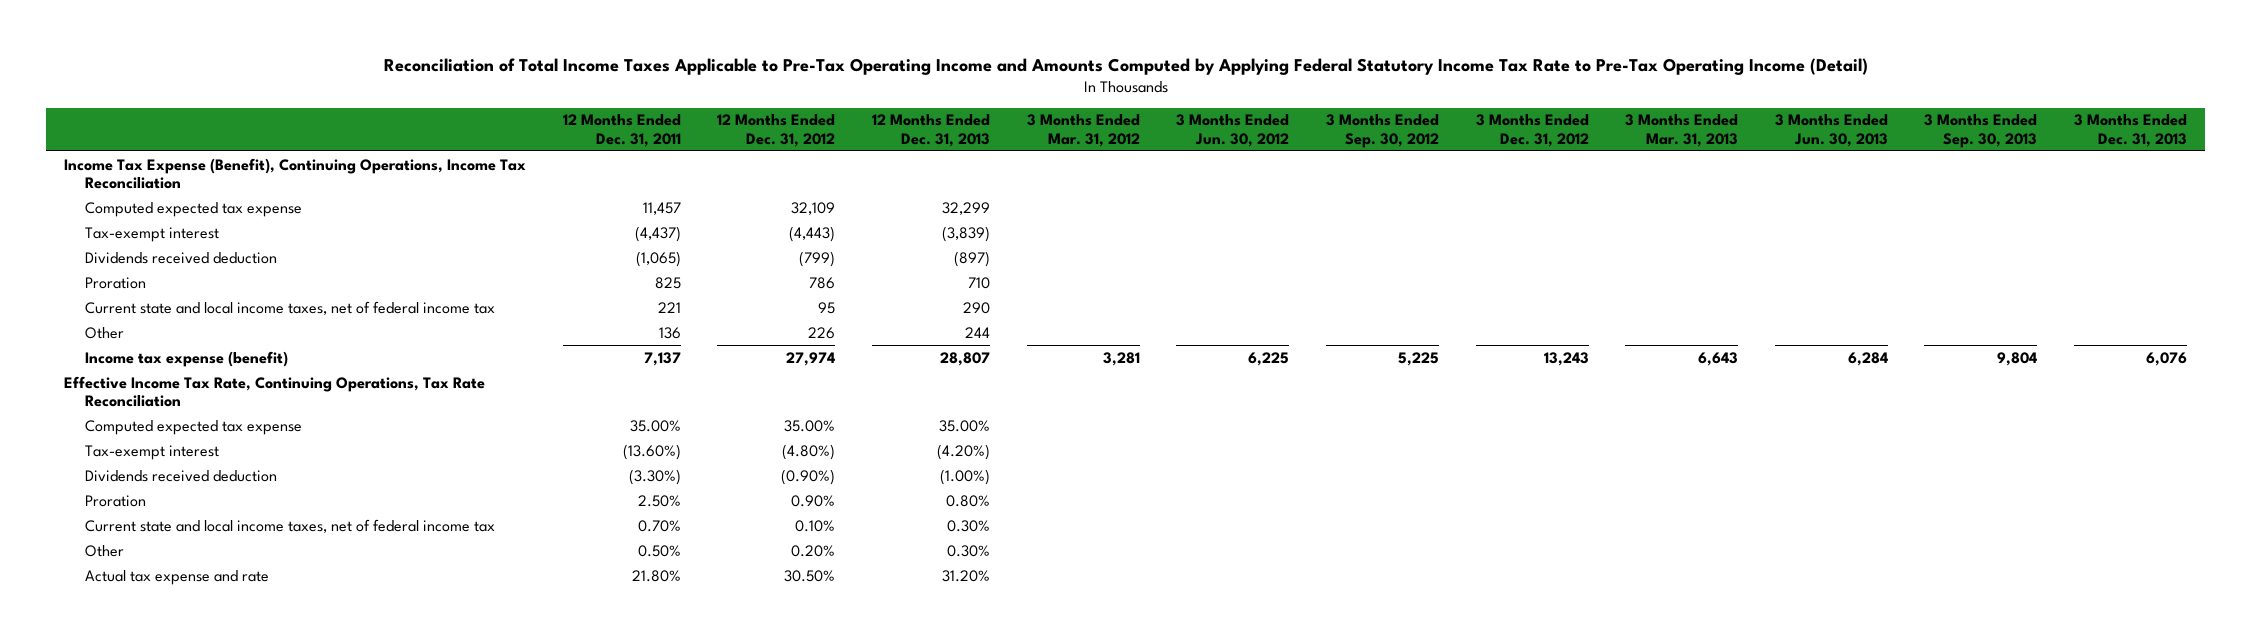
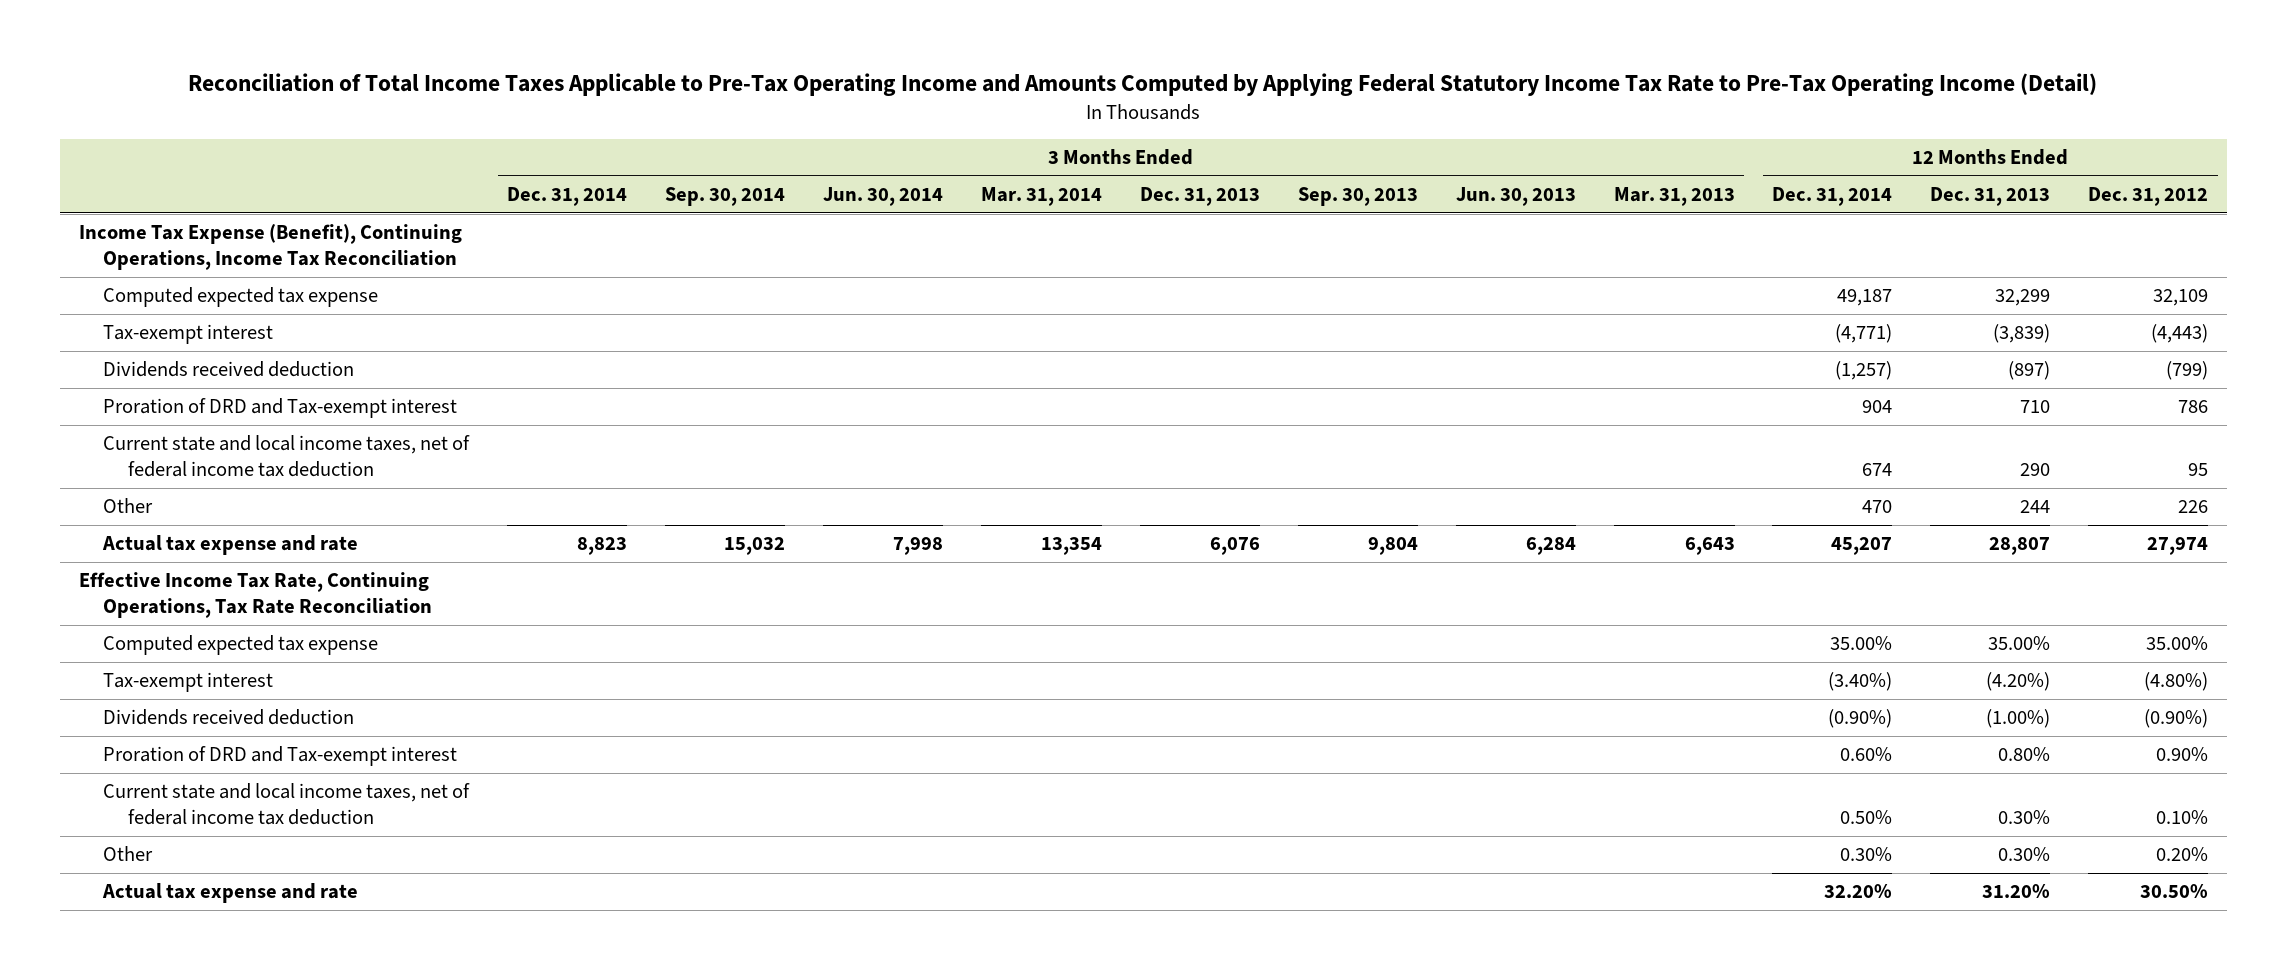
[562,114,681,147] 12 Months Ended Dec. 31, 2011 -> none
[1026,114,1140,147] 3 Months Ended Mar. 31, 2012 -> none
[1176,114,1290,147] 3 Months Ended Jun. 30, 2012 -> none
[1325,114,1439,148] 3 Months Ended Sep. 30, 2012 -> none
[1475,114,1589,147] 3 Months Ended Dec. 31, 2012 -> none
none -> [507,187,628,207] Dec. 31, 2014
none -> [665,187,786,207] Sep. 30, 2014
none -> [823,187,944,207] Jun. 30, 2014
none -> [981,187,1103,207] Mar. 31, 2014
none -> [1772,187,1893,207] Dec. 31, 2014
[84,276,146,289] Proration -> [103,398,458,419] Proration of DRD and Tax-exempt interest
[84,300,495,315] Current state and local income taxes, net of federal income tax -> [103,435,471,477] Current state and local income taxes, net of federal income tax deduction
[84,350,288,367] Income tax expense (benefit) -> [102,535,359,556] Actual tax expense and rate
[84,494,146,507] Proration -> [103,746,458,767] Proration of DRD and Tax-exempt interest
[84,518,495,533] Current state and local income taxes, net of federal income tax -> [103,783,471,825] Current state and local income taxes, net of federal income tax deduction

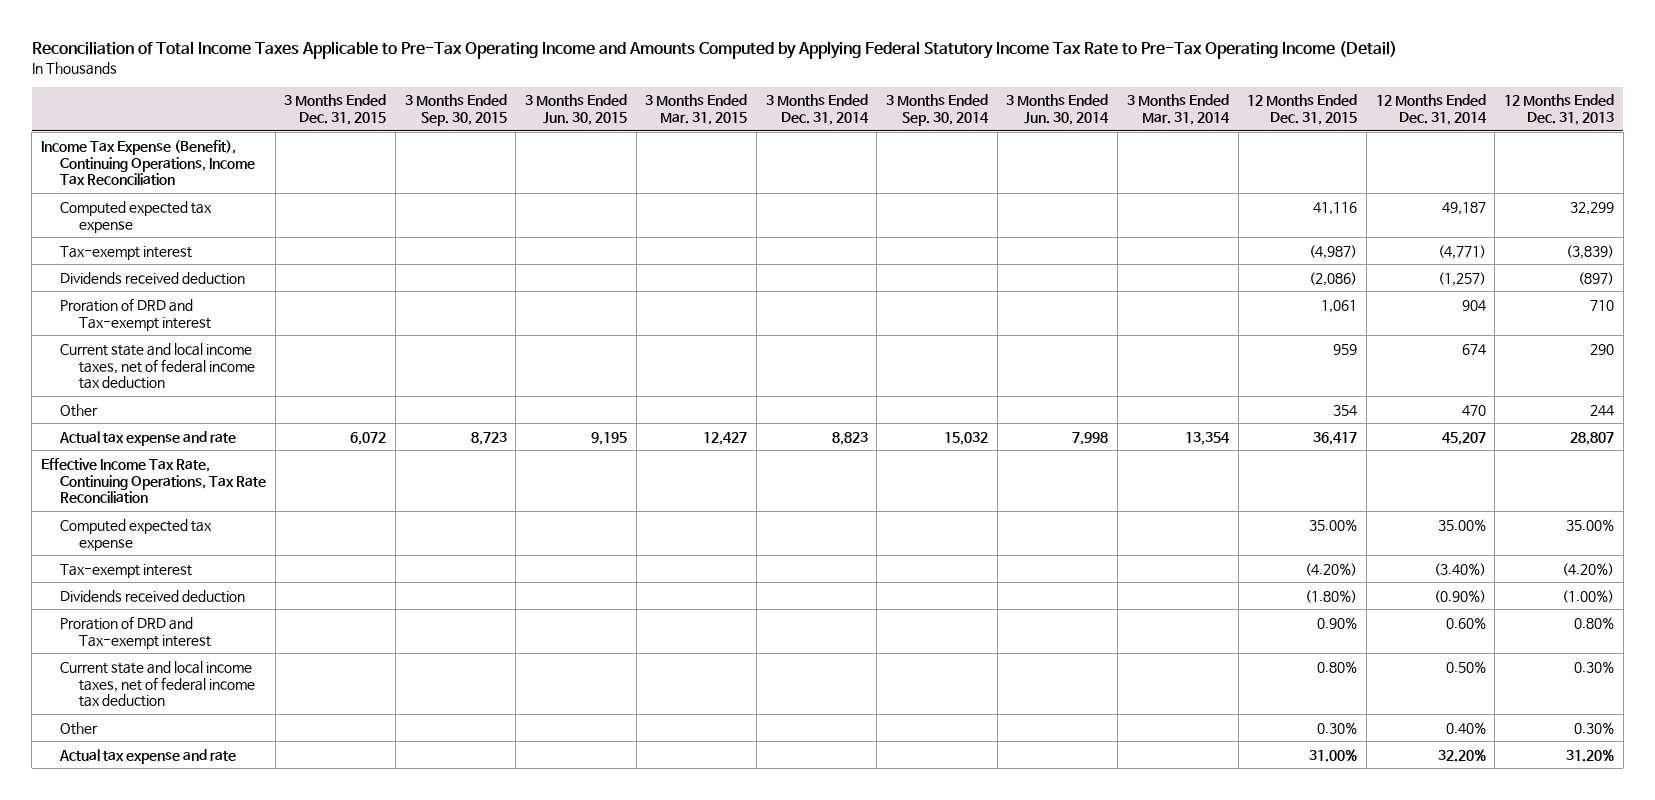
[1139,187,1260,207] Dec. 31, 2013 -> none
[1297,187,1418,207] Sep. 30, 2013 -> none
[1455,187,1576,207] Jun. 30, 2013 -> none
[1613,187,1735,207] Mar. 31, 2013 -> none
[2088,187,2209,207] Dec. 31, 2012 -> none
none -> [284,94,387,126] 3 Months Ended Dec. 31, 2015
none -> [404,94,507,127] 3 Months Ended Sep. 30, 2015
none -> [525,94,628,126] 3 Months Ended Jun. 30, 2015
none -> [645,94,748,126] 3 Months Ended Mar. 31, 2015
none -> [1247,94,1358,126] 12 Months Ended Dec. 31, 2015
[1840,847,1893,862] 0.30% -> [1445,721,1486,734] 0.40%

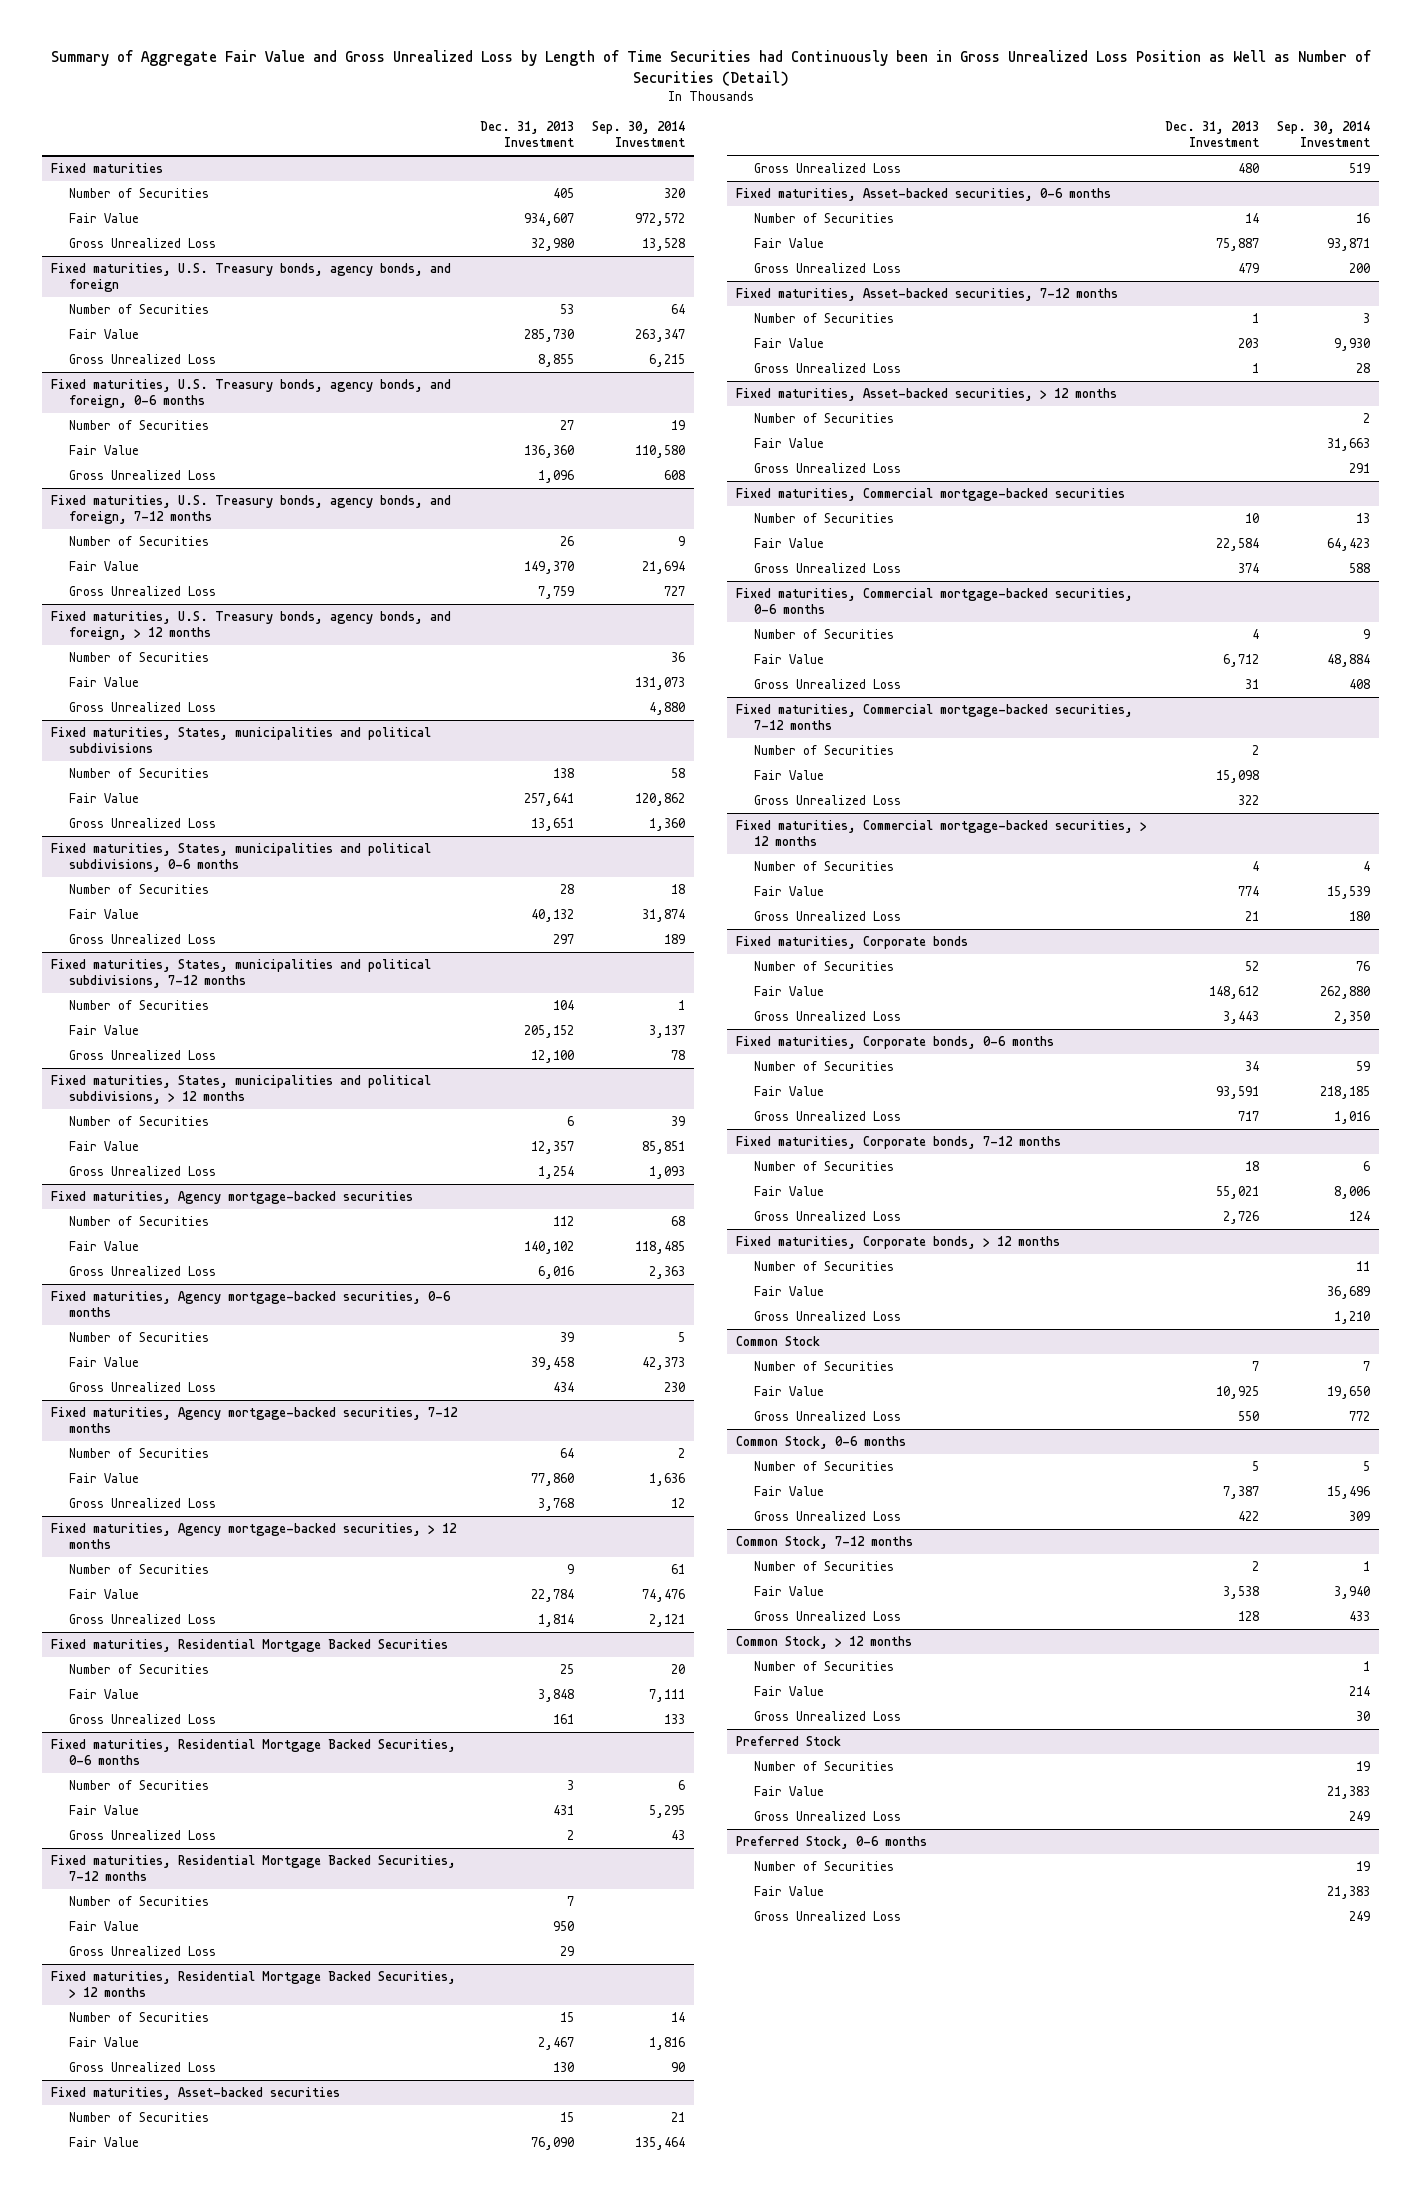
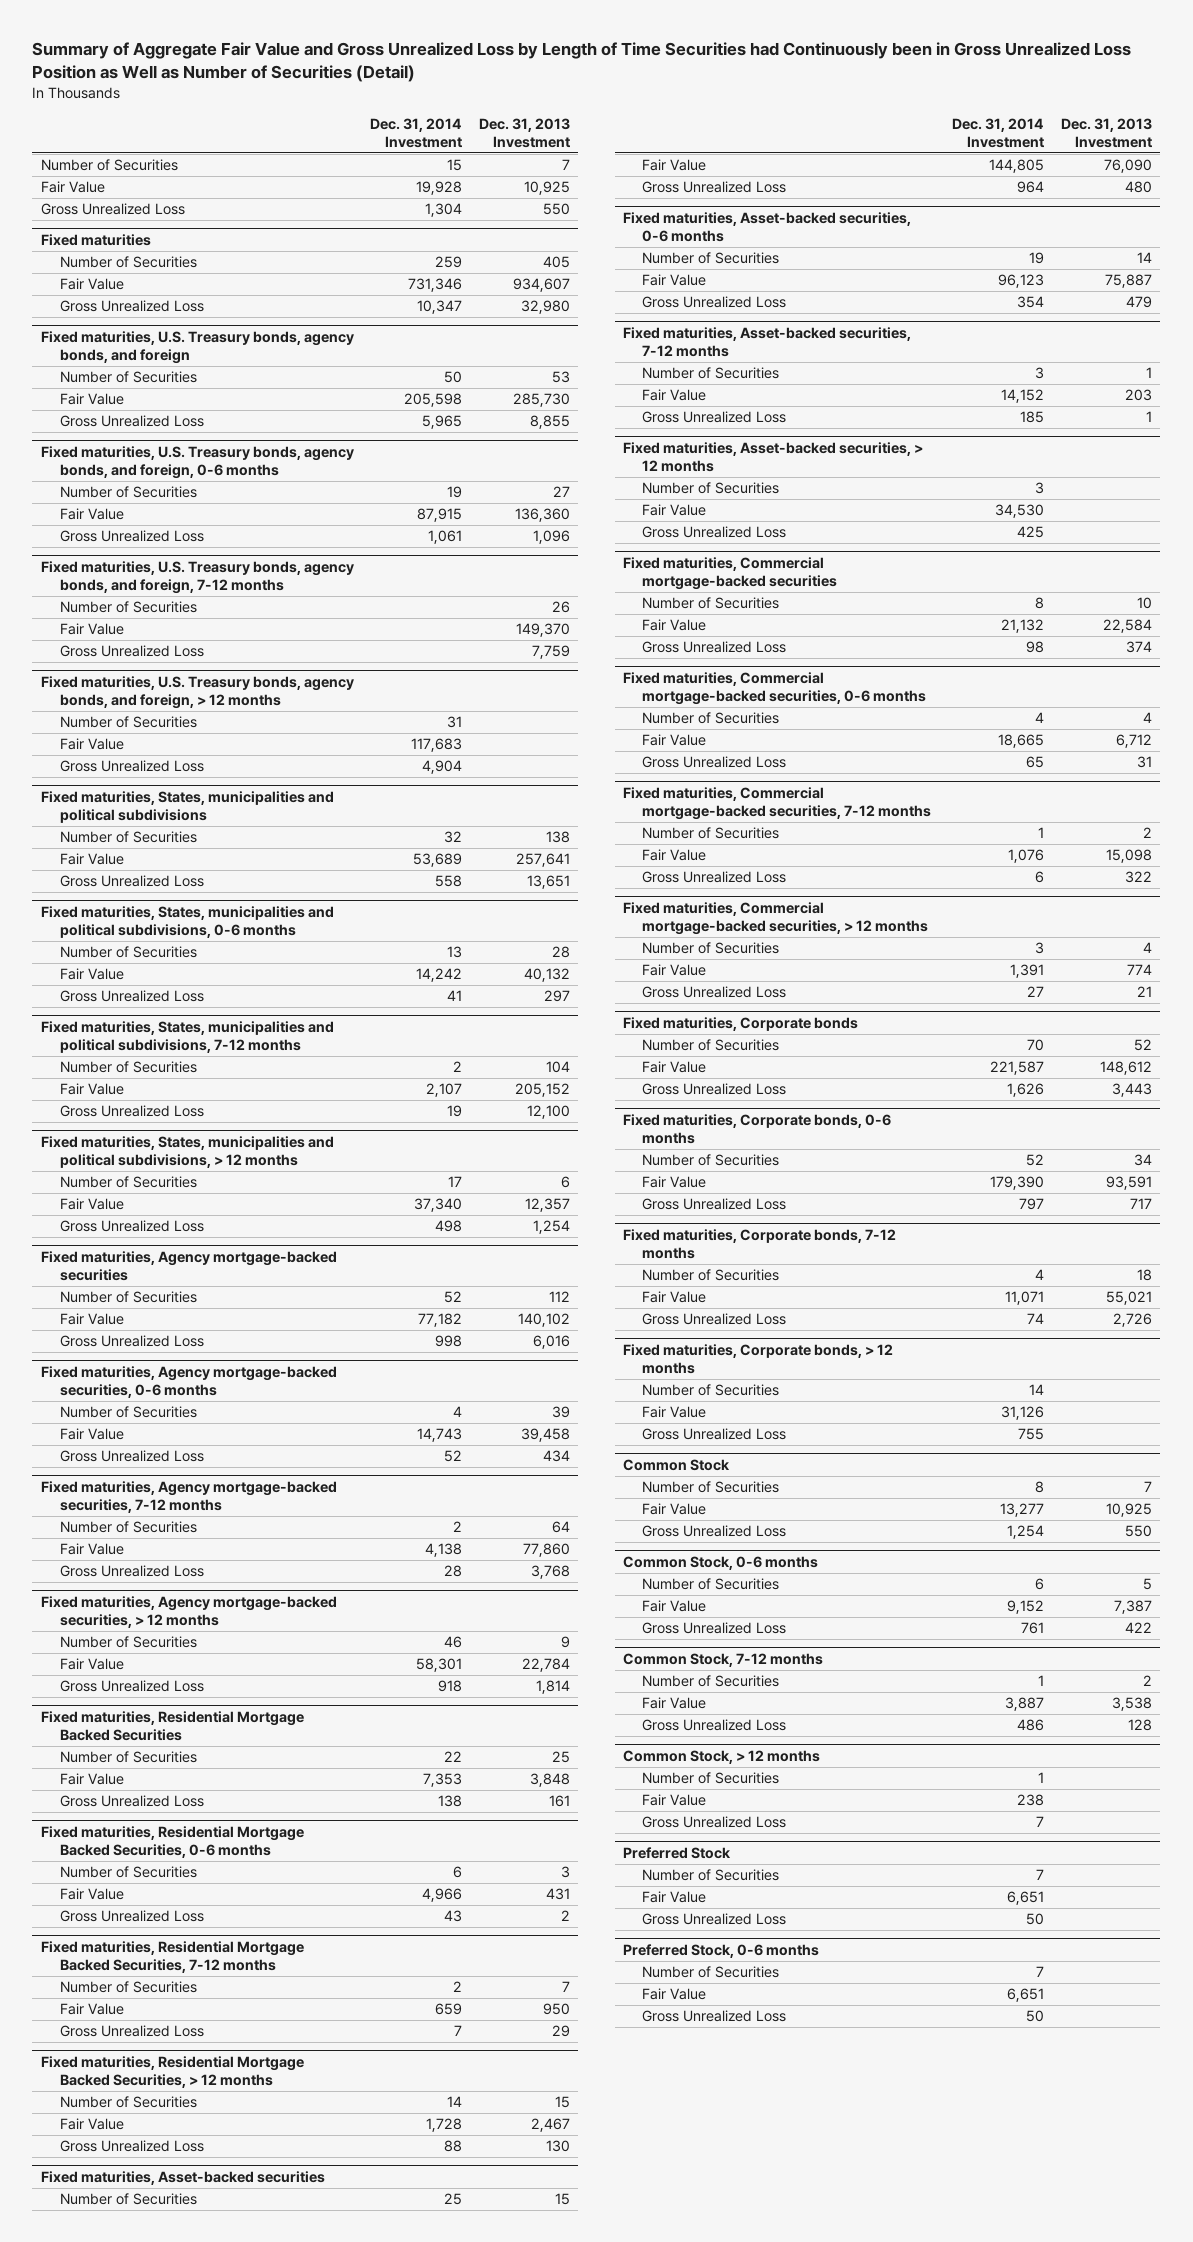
[592,121,686,147] Sep. 30, 2014 Investment -> none
none -> [370,117,463,148] Dec. 31, 2014 Investment
none -> [40,159,178,172] Number of Securities
none -> [40,181,105,194] Fair Value
none -> [40,203,185,216] Gross Unrealized Loss

